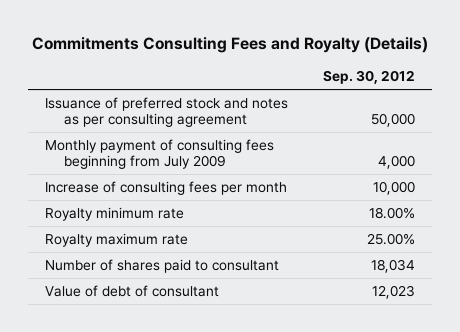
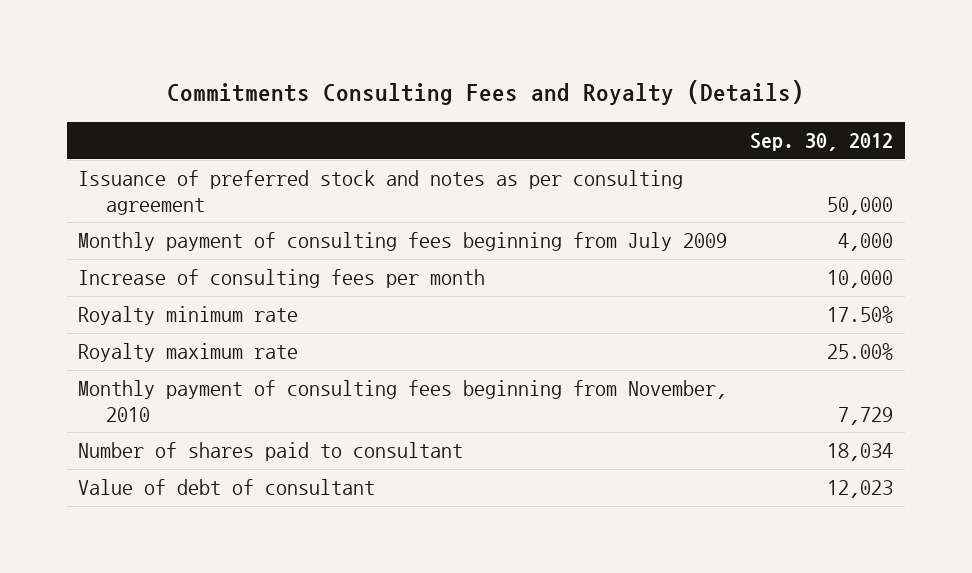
[368,207,415,220] 18.00% -> [827,306,894,324] 17.50%
none -> [78,380,728,422] Monthly payment of consulting fees beginning from November, 2010

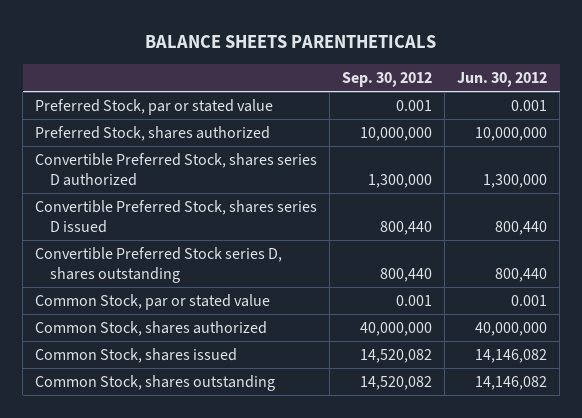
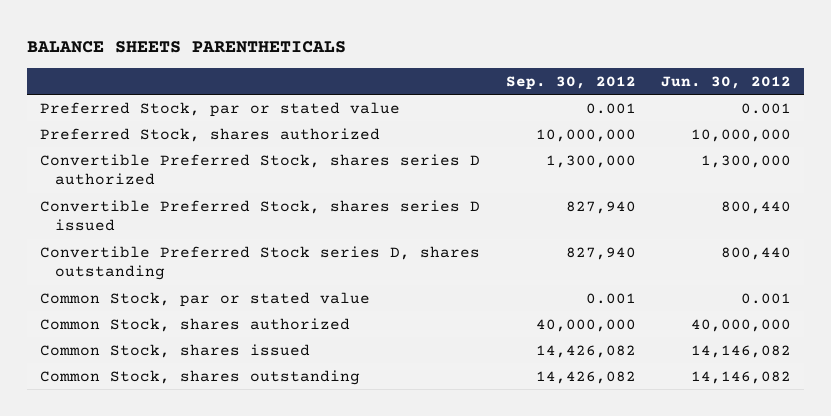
[380,221,433,236] 800,440 -> [565,200,636,214] 827,940
[380,268,433,283] 800,440 -> [565,246,636,260] 827,940
[360,348,433,363] 14,520,082 -> [535,344,636,358] 14,426,082
[360,375,433,390] 14,520,082 -> [535,370,636,384] 14,426,082

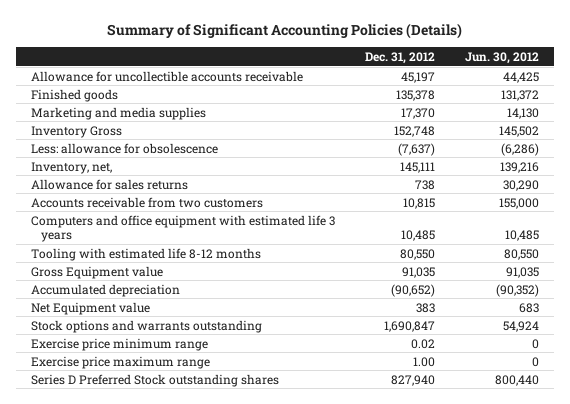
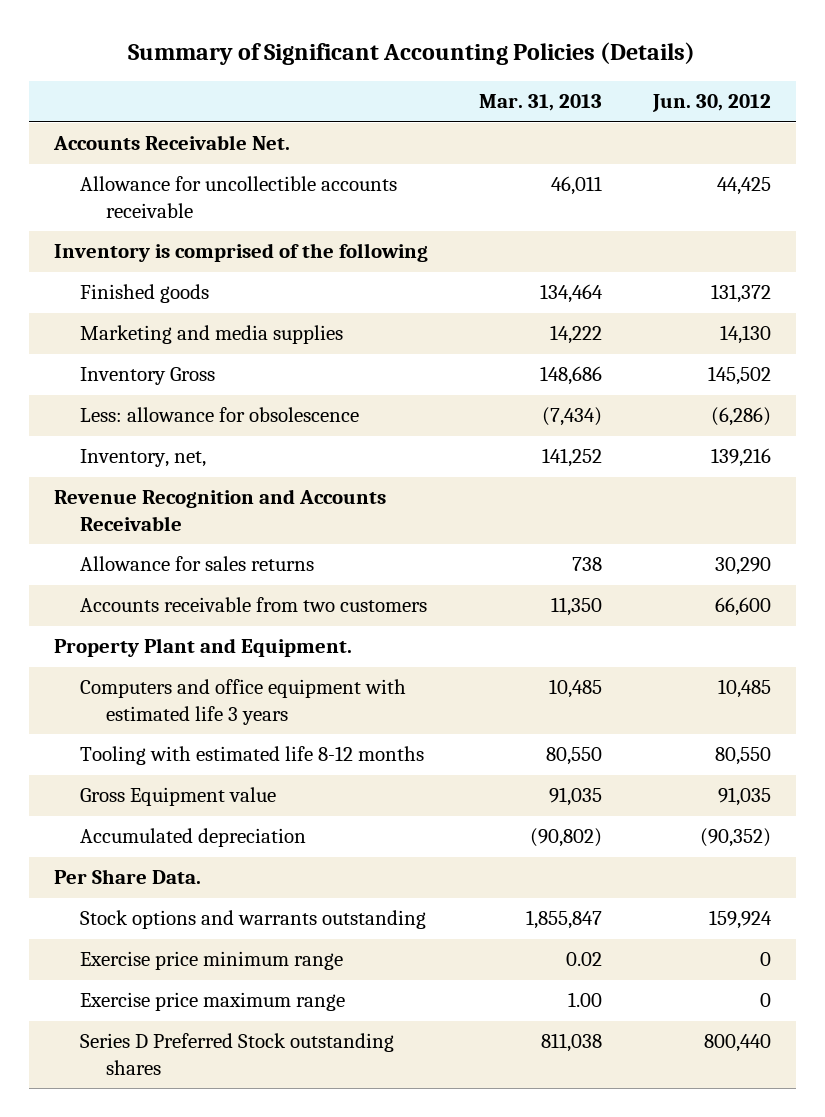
[365,51,436,64] Dec. 31, 2012 -> none
none -> [478,94,602,112] Mar. 31, 2013
none -> [52,135,290,151] Accounts Receivable Net.
none -> [53,243,428,263] Inventory is comprised of the following
none -> [53,489,386,531] Revenue Recognition and Accounts Receivable
[498,197,539,209] 155,000 -> [714,597,771,617] 66,600
none -> [53,638,352,658] Property Plant and Equipment.
[31,301,151,315] Net Equipment value -> none
none -> [53,869,201,885] Per Share Data.
[502,320,539,332] 54,924 -> [708,910,772,930] 159,924

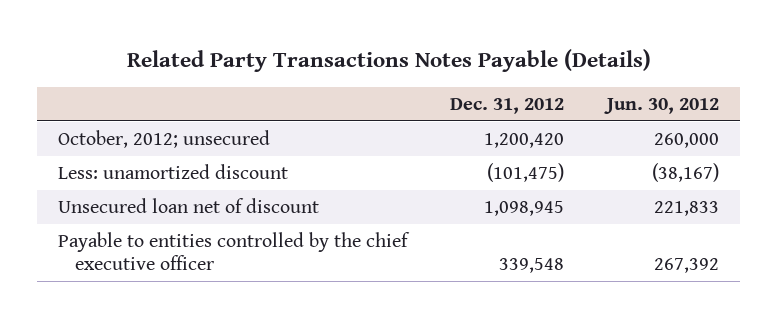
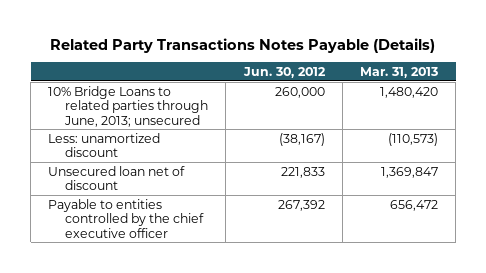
[450,97,565,114] Dec. 31, 2012 -> none
none -> [360,66,439,78] Mar. 31, 2013
[58,129,271,148] October, 2012; unsecured -> none
none -> [48,85,209,127] 10% Bridge Loans to related parties through June, 2013; unsecured

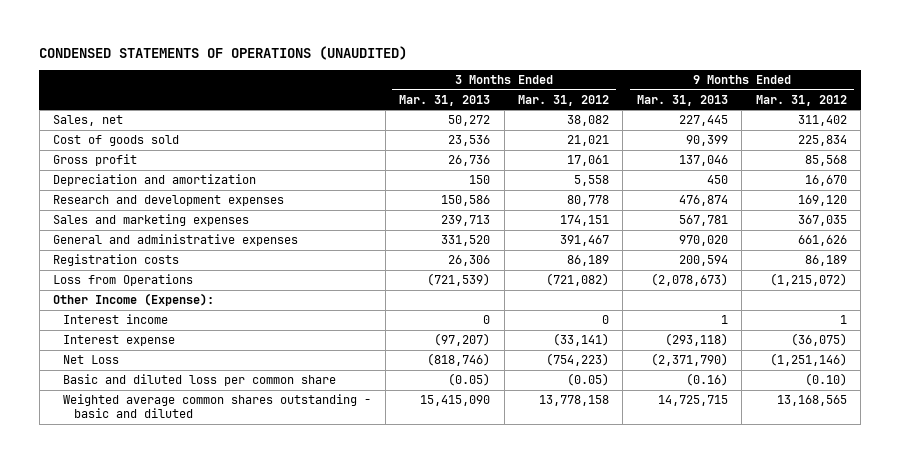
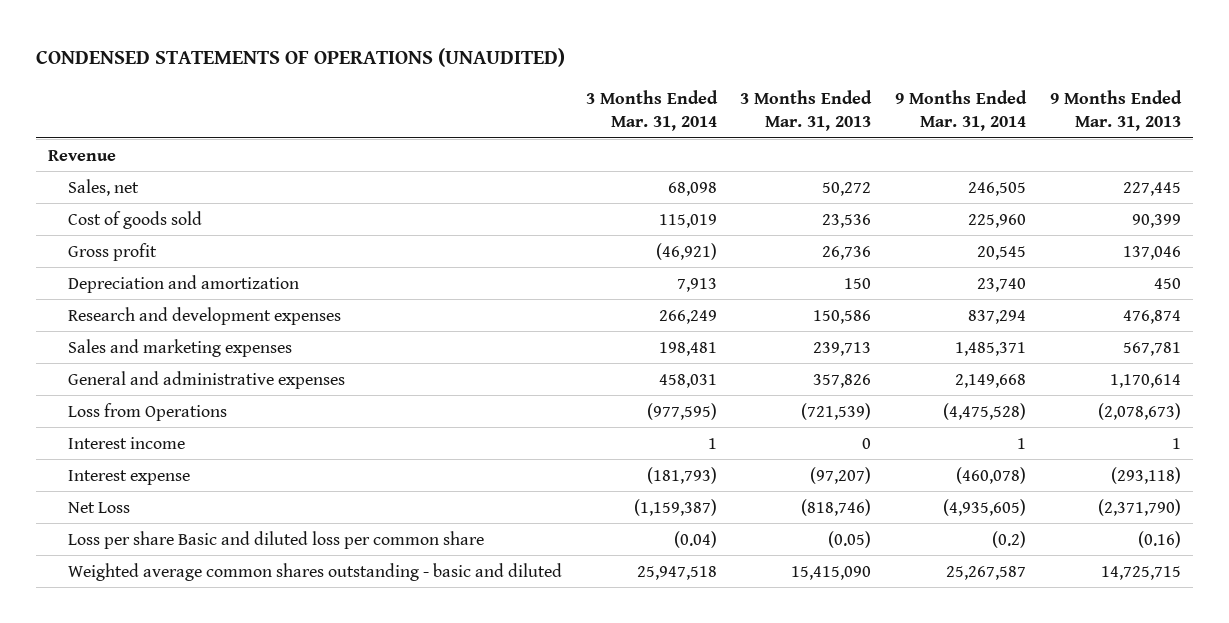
[518,94,610,106] Mar. 31, 2012 -> none
[755,94,847,106] Mar. 31, 2012 -> none
none -> [585,89,718,132] 3 Months Ended Mar. 31, 2014
none -> [895,89,1028,132] 9 Months Ended Mar. 31, 2014
none -> [48,149,117,161] Revenue
[53,254,180,267] Registration costs -> none
[441,235,491,247] 331,520 -> [813,373,872,388] 357,826
[678,235,728,247] 970,020 -> [1110,373,1182,388] 1,170,614
[53,293,215,307] Other Income (Expense): -> none
[63,374,337,387] Basic and diluted loss per common share -> [67,530,484,549] Loss per share Basic and diluted loss per common share

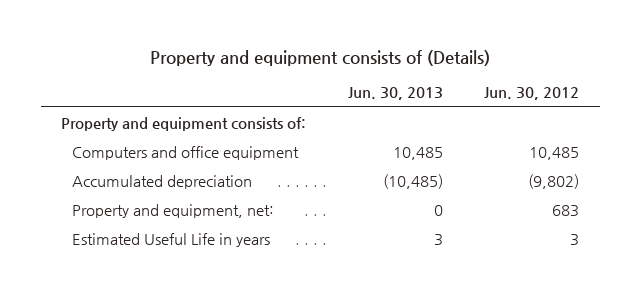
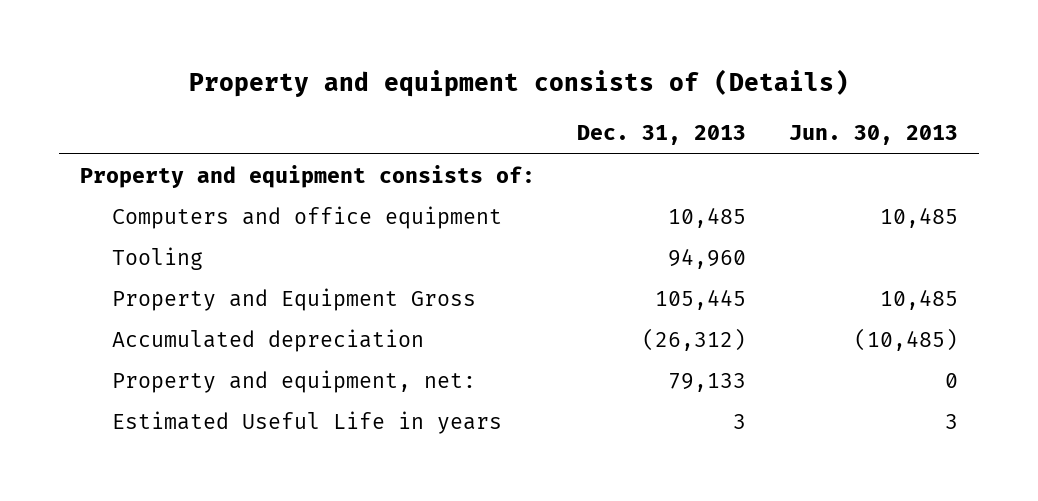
[484,87,580,101] Jun. 30, 2012 -> none
none -> [577,125,747,146] Dec. 31, 2013
none -> [112,246,204,270] Tooling
none -> [112,287,477,311] Property and Equipment Gross

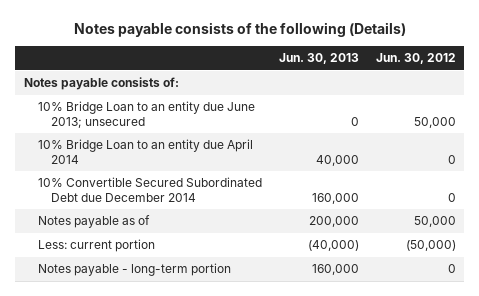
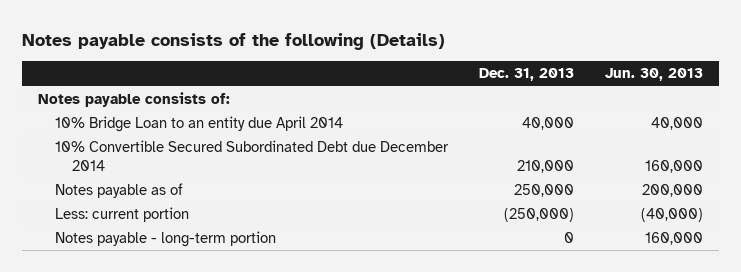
[375,53,456,65] Jun. 30, 2012 -> none
none -> [479,68,575,82] Dec. 31, 2013
[37,101,255,128] 10% Bridge Loan to an entity due June 2013; unsecured -> none

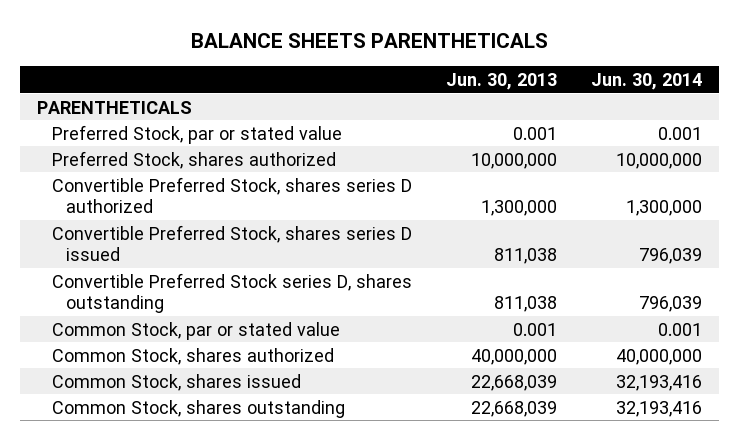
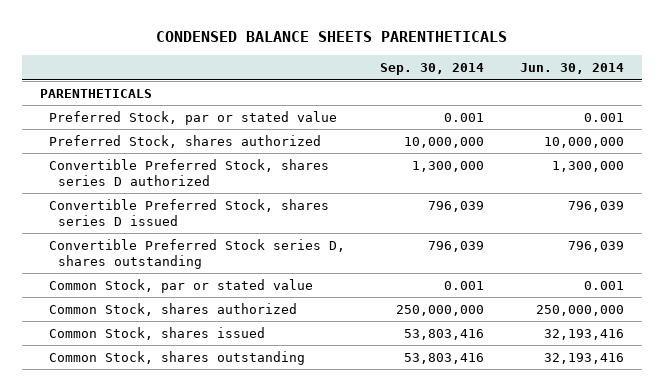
[190,33,548,49] BALANCE SHEETS PARENTHETICALS -> [155,31,507,43] CONDENSED BALANCE SHEETS PARENTHETICALS
[445,73,557,91] Jun. 30, 2013 -> none
none -> [380,63,485,76] Sep. 30, 2014
[616,348,703,365] 40,000,000 -> [535,304,624,316] 250,000,000

